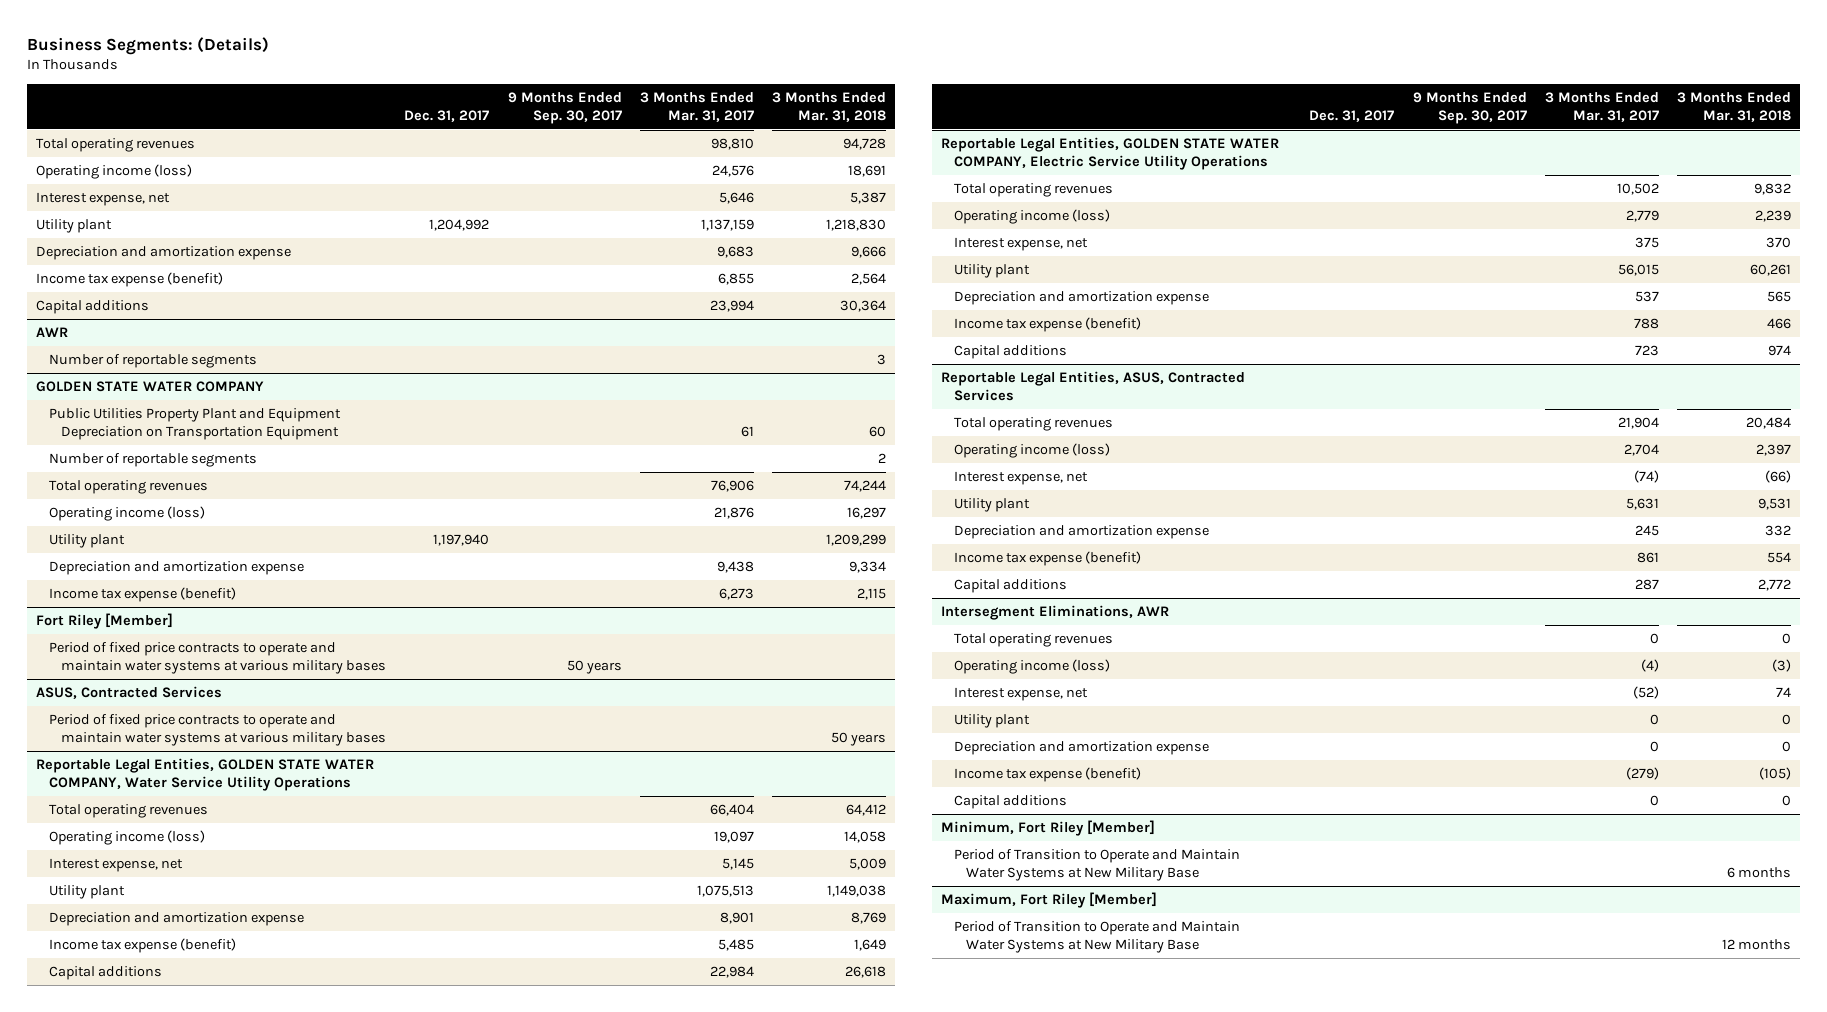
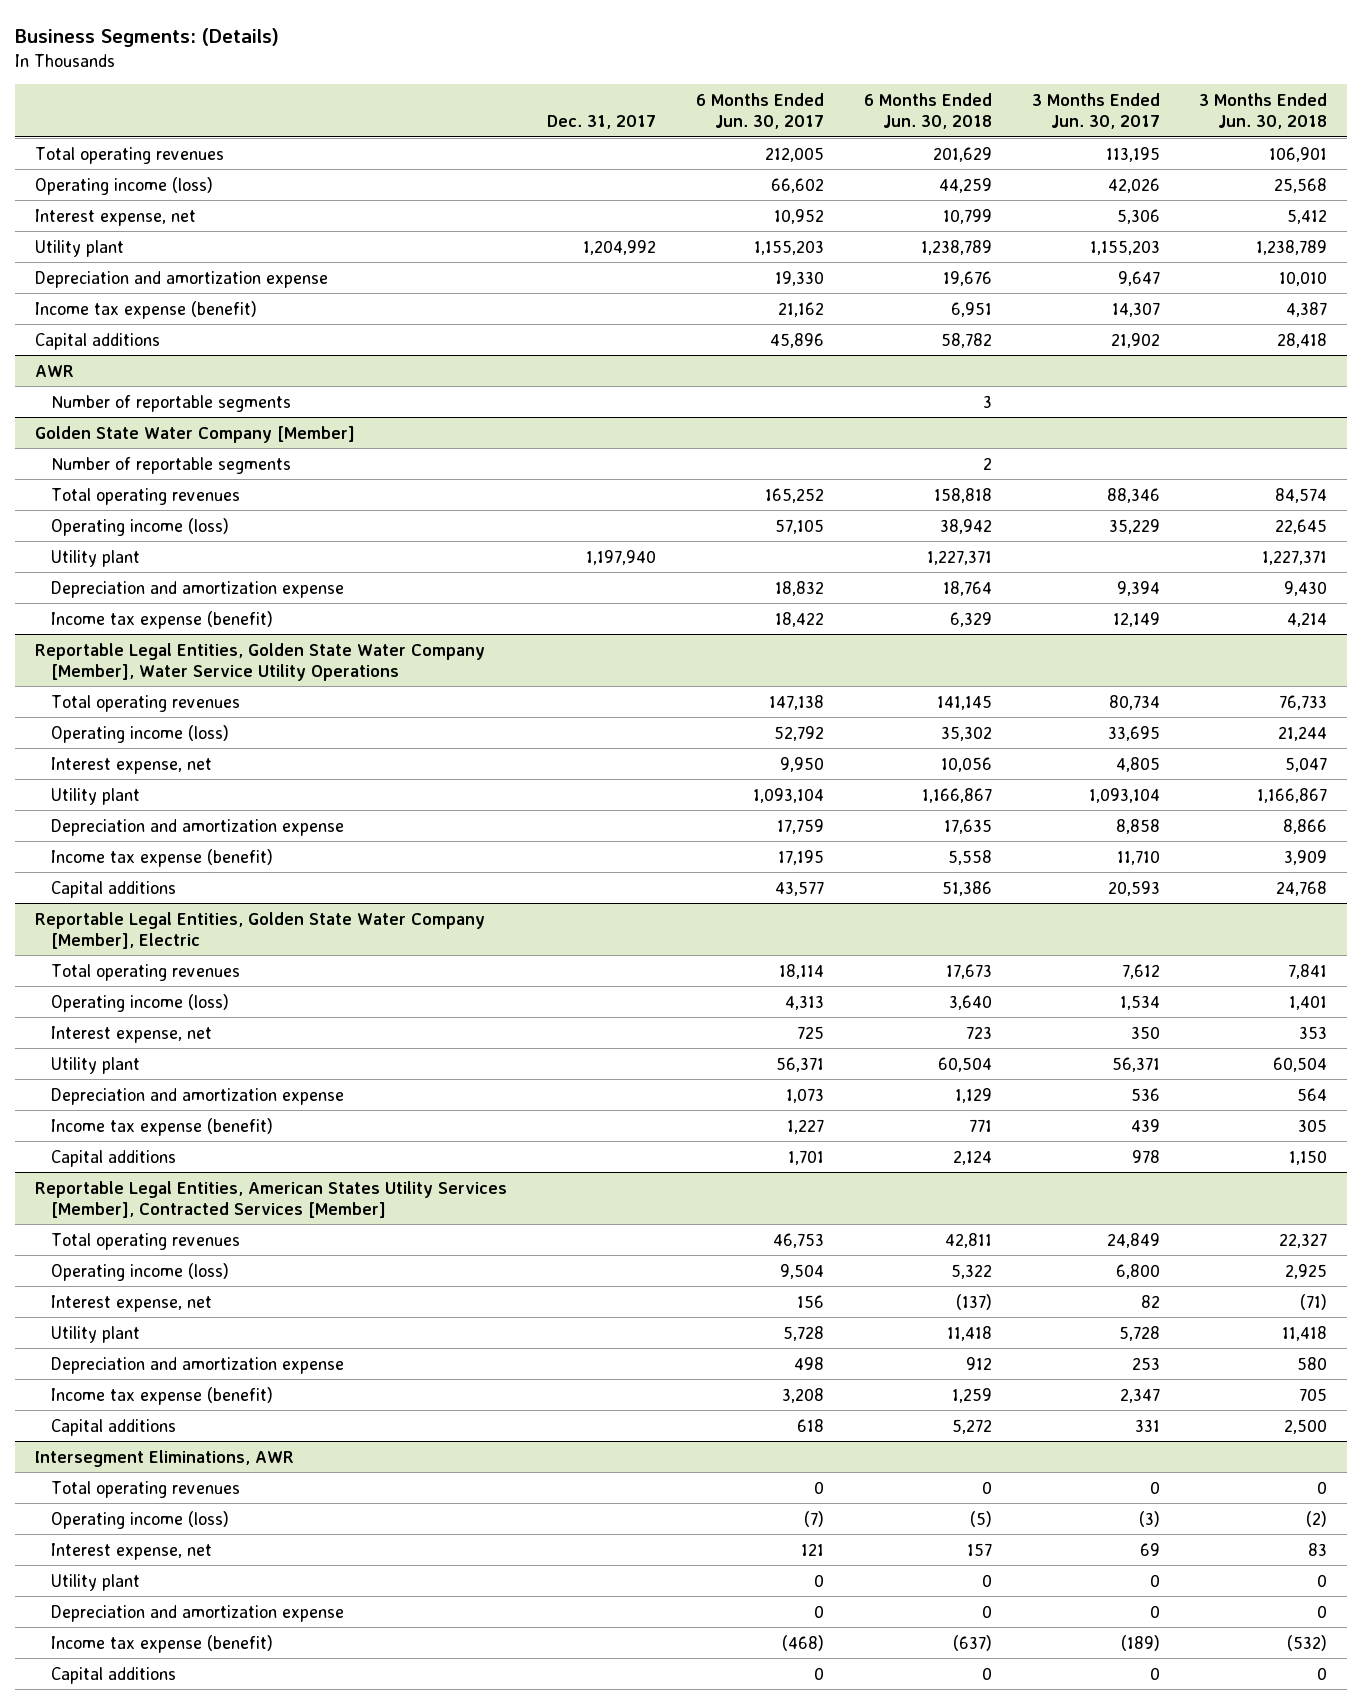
[507,92,622,125] 9 Months Ended Sep. 30, 2017 -> none
[639,92,754,123] 3 Months Ended Mar. 31, 2017 -> none
[771,92,886,123] 3 Months Ended Mar. 31, 2018 -> none
none -> [695,93,824,130] 6 Months Ended Jun. 30, 2017
none -> [863,93,992,130] 6 Months Ended Jun. 30, 2018
none -> [1031,93,1160,130] 3 Months Ended Jun. 30, 2017
none -> [1199,93,1328,130] 3 Months Ended Jun. 30, 2018
[48,408,341,440] Public Utilities Property Plant and Equipment Depreciation on Transportation Equipment -> none
[35,381,264,393] GOLDEN STATE WATER COMPANY -> [35,425,356,443] Golden State Water Company [Member]
[35,613,173,630] Fort Riley [Member] -> none
[48,642,387,674] Period of fixed price contracts to operate and maintain water systems at various military bases -> none
[35,686,222,700] ASUS, Contracted Services -> none
[48,714,387,746] Period of fixed price contracts to operate and maintain water systems at various military bases -> none
[35,758,374,791] Reportable Legal Entities, GOLDEN STATE WATER COMPANY, Water Service Utility Operations -> [35,642,486,681] Reportable Legal Entities, Golden State Water Company [Member], Water Service Utility Operations
[940,137,1279,170] Reportable Legal Entities, GOLDEN STATE WATER COMPANY, Electric Service Utility Operations -> [35,911,486,949] Reportable Legal Entities, Golden State Water Company [Member], Electric
[940,371,1245,401] Reportable Legal Entities, ASUS, Contracted Services -> [35,1180,508,1218] Reportable Legal Entities, American States Utility Services [Member], Contracted Services [Member]
[940,820,1155,837] Minimum, Fort Riley [Member] -> none
[953,849,1240,881] Period of Transition to Operate and Maintain Water Systems at New Military Base -> none
[940,892,1157,909] Maximum, Fort Riley [Member] -> none
[953,921,1240,953] Period of Transition to Operate and Maintain Water Systems at New Military Base -> none

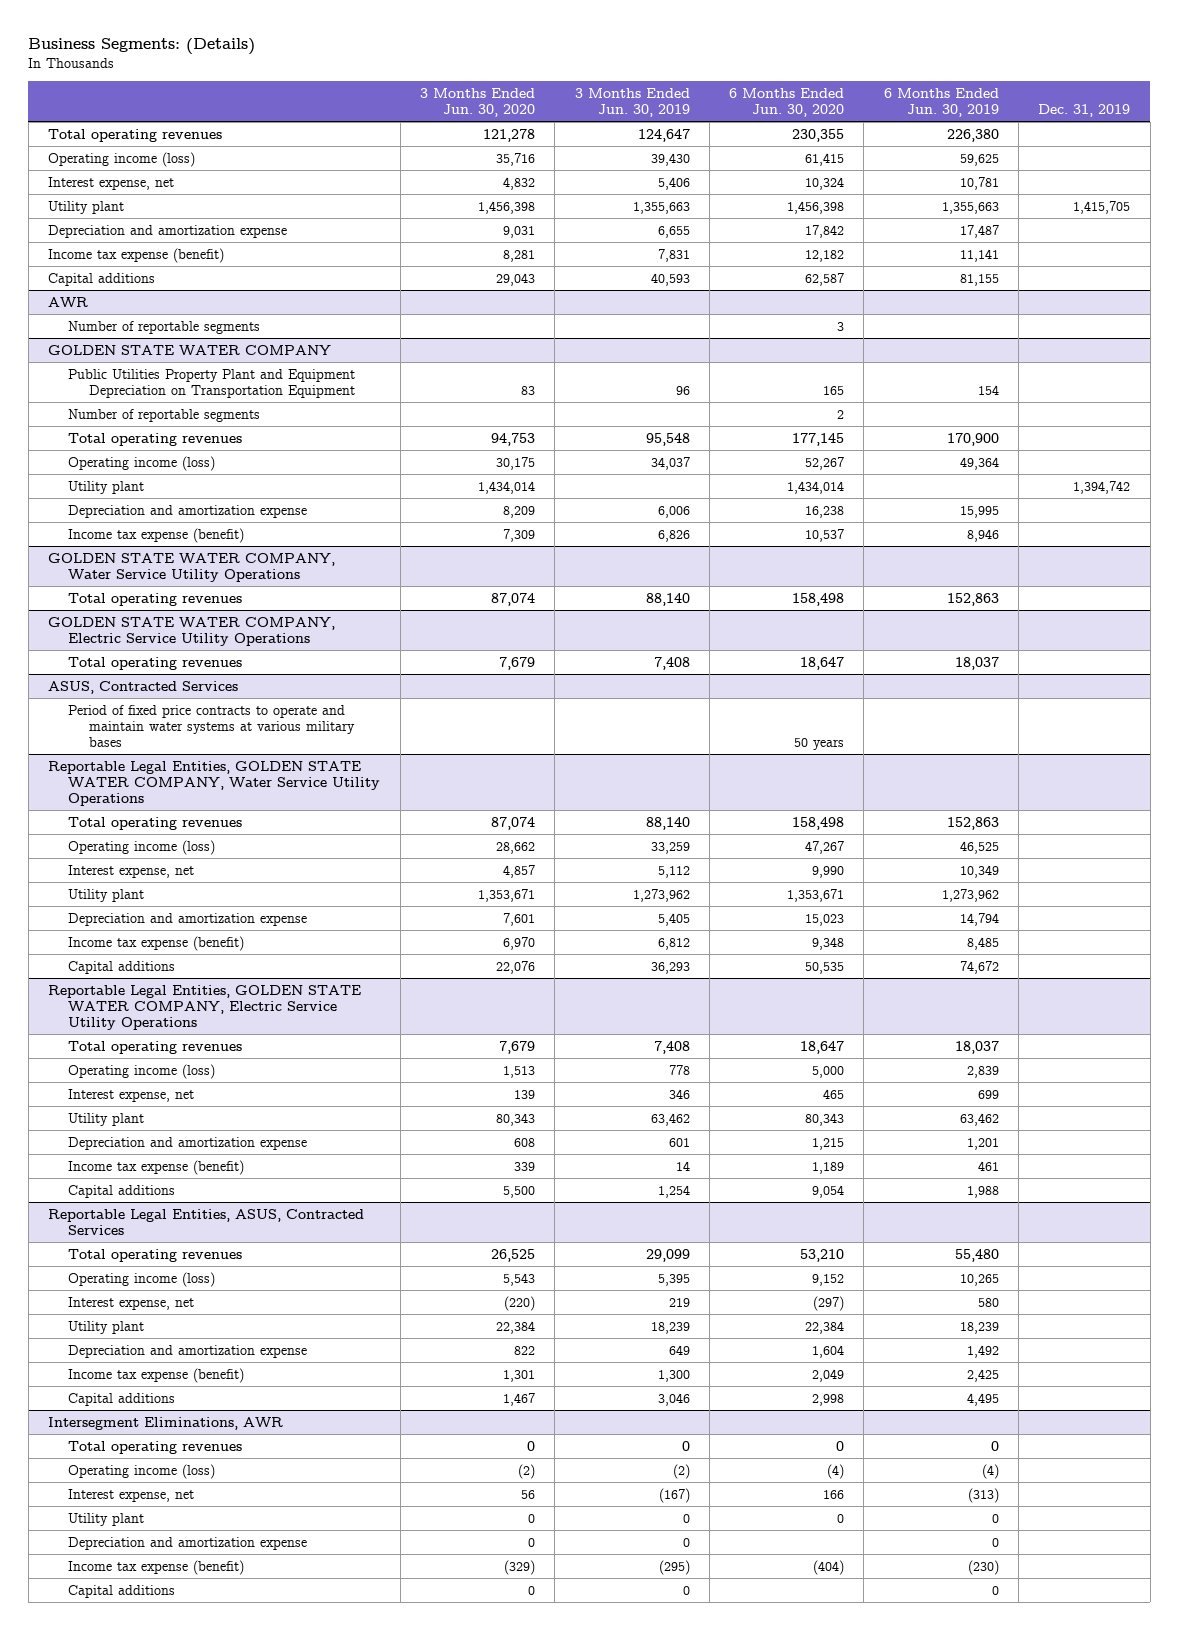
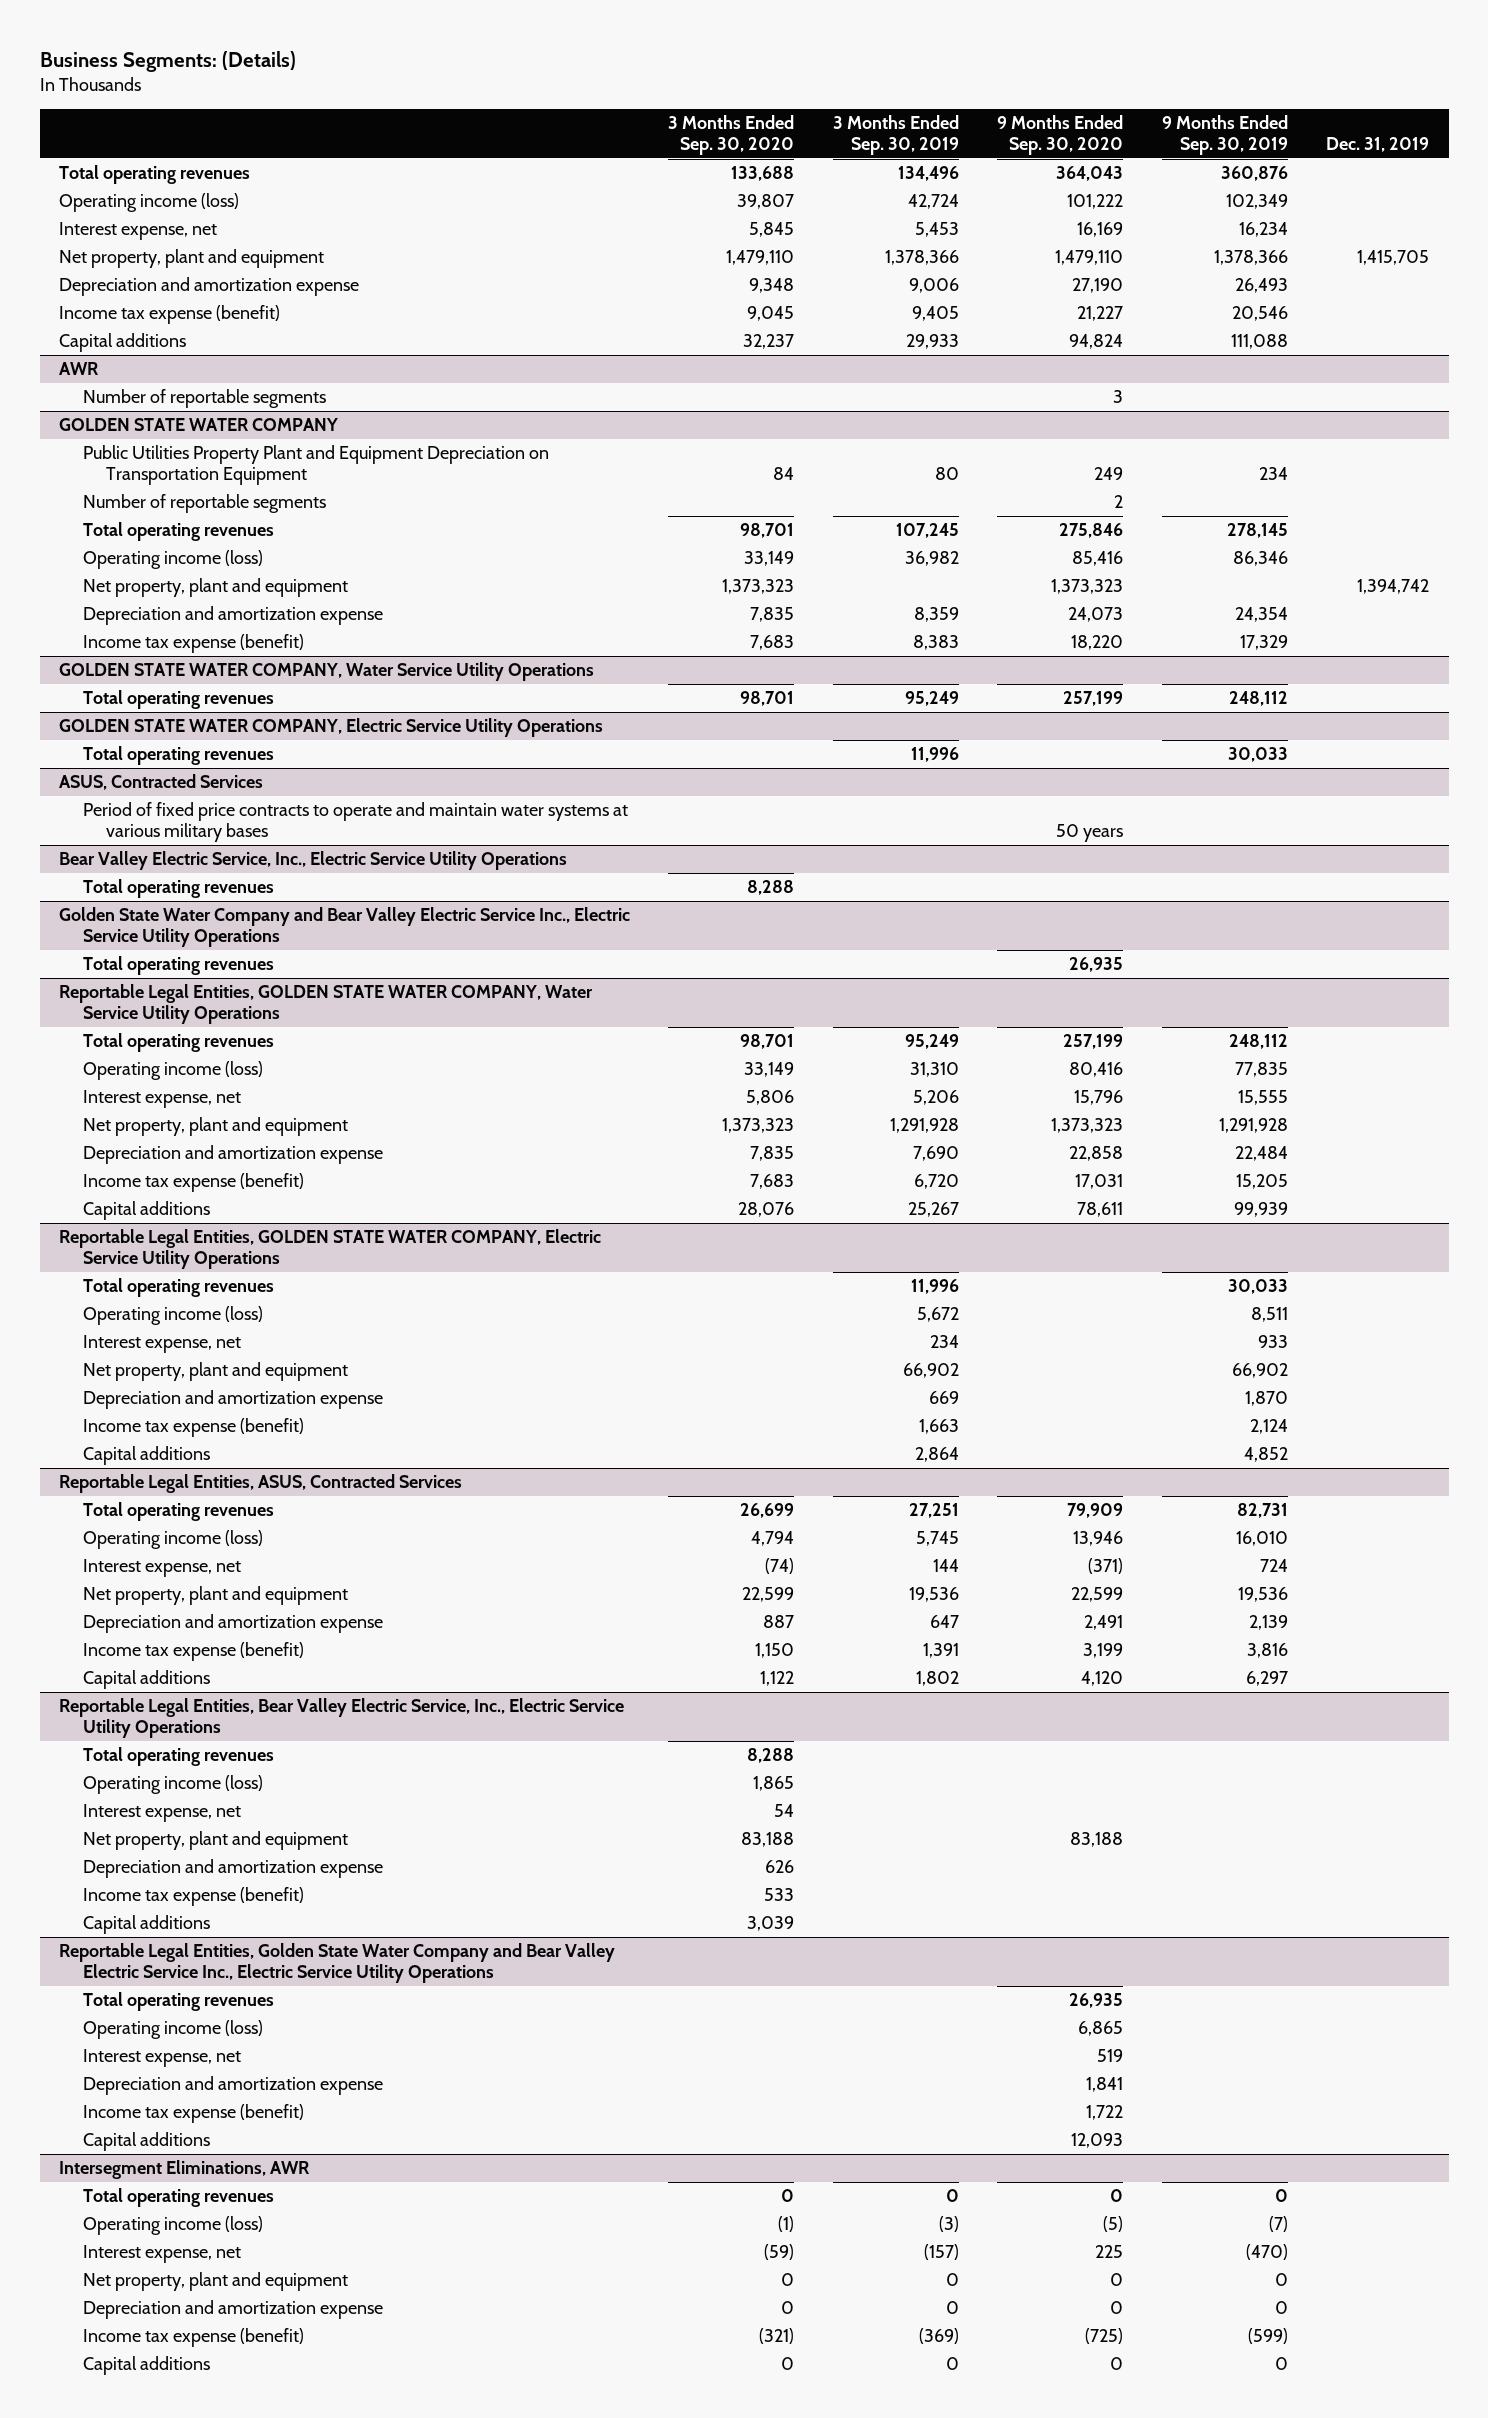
[419,88,535,117] 3 Months Ended Jun. 30, 2020 -> none
[574,88,690,117] 3 Months Ended Jun. 30, 2019 -> none
[729,88,845,117] 6 Months Ended Jun. 30, 2020 -> none
[883,88,999,117] 6 Months Ended Jun. 30, 2019 -> none
none -> [668,114,795,156] 3 Months Ended Sep. 30, 2020
none -> [832,114,959,156] 3 Months Ended Sep. 30, 2019
none -> [997,114,1124,156] 9 Months Ended Sep. 30, 2020
none -> [1161,114,1288,156] 9 Months Ended Sep. 30, 2019
[47,200,124,214] Utility plant -> [58,248,324,268] Net property, plant and equipment
[68,480,145,494] Utility plant -> [82,577,348,597] Net property, plant and equipment
none -> [58,850,567,870] Bear Valley Electric Service, Inc., Electric Service Utility Operations
none -> [82,878,274,898] Total operating revenues
none -> [58,906,630,948] Golden State Water Company and Bear Valley Electric Service Inc., Electric Service Utility Operations
none -> [82,955,274,975] Total operating revenues
[68,888,145,902] Utility plant -> [82,1116,348,1136] Net property, plant and equipment
[68,1112,145,1126] Utility plant -> [82,1361,348,1381] Net property, plant and equipment
[68,1320,145,1334] Utility plant -> [82,1585,348,1605] Net property, plant and equipment
none -> [58,1697,624,1739] Reportable Legal Entities, Bear Valley Electric Service, Inc., Electric Service Utility Operations
none -> [82,1746,274,1766] Total operating revenues
none -> [82,1774,263,1794] Operating income (loss)
none -> [82,1803,241,1822] Interest expense, net
none -> [82,1830,348,1850] Net property, plant and equipment
none -> [82,1858,383,1878] Depreciation and amortization expense
none -> [82,1886,304,1906] Income tax expense (benefit)
none -> [82,1914,210,1934] Capital additions
none -> [58,1942,615,1984] Reportable Legal Entities, Golden State Water Company and Bear Valley Electric Service Inc., Electric Service Utility Operations
none -> [82,1991,274,2011] Total operating revenues
none -> [82,2019,263,2039] Operating income (loss)
none -> [82,2048,241,2067] Interest expense, net
none -> [82,2075,383,2095] Depreciation and amortization expense
none -> [82,2103,304,2123] Income tax expense (benefit)
none -> [82,2131,210,2151] Capital additions
[68,1512,145,1526] Utility plant -> [82,2271,348,2291] Net property, plant and equipment

